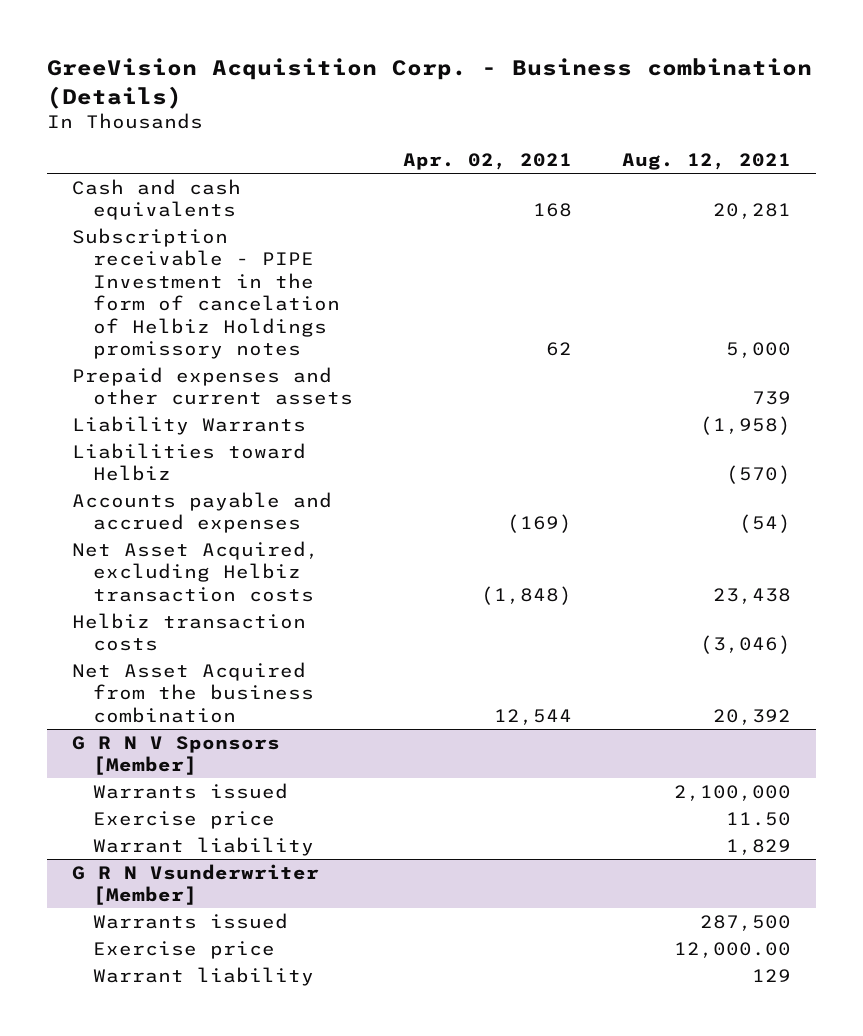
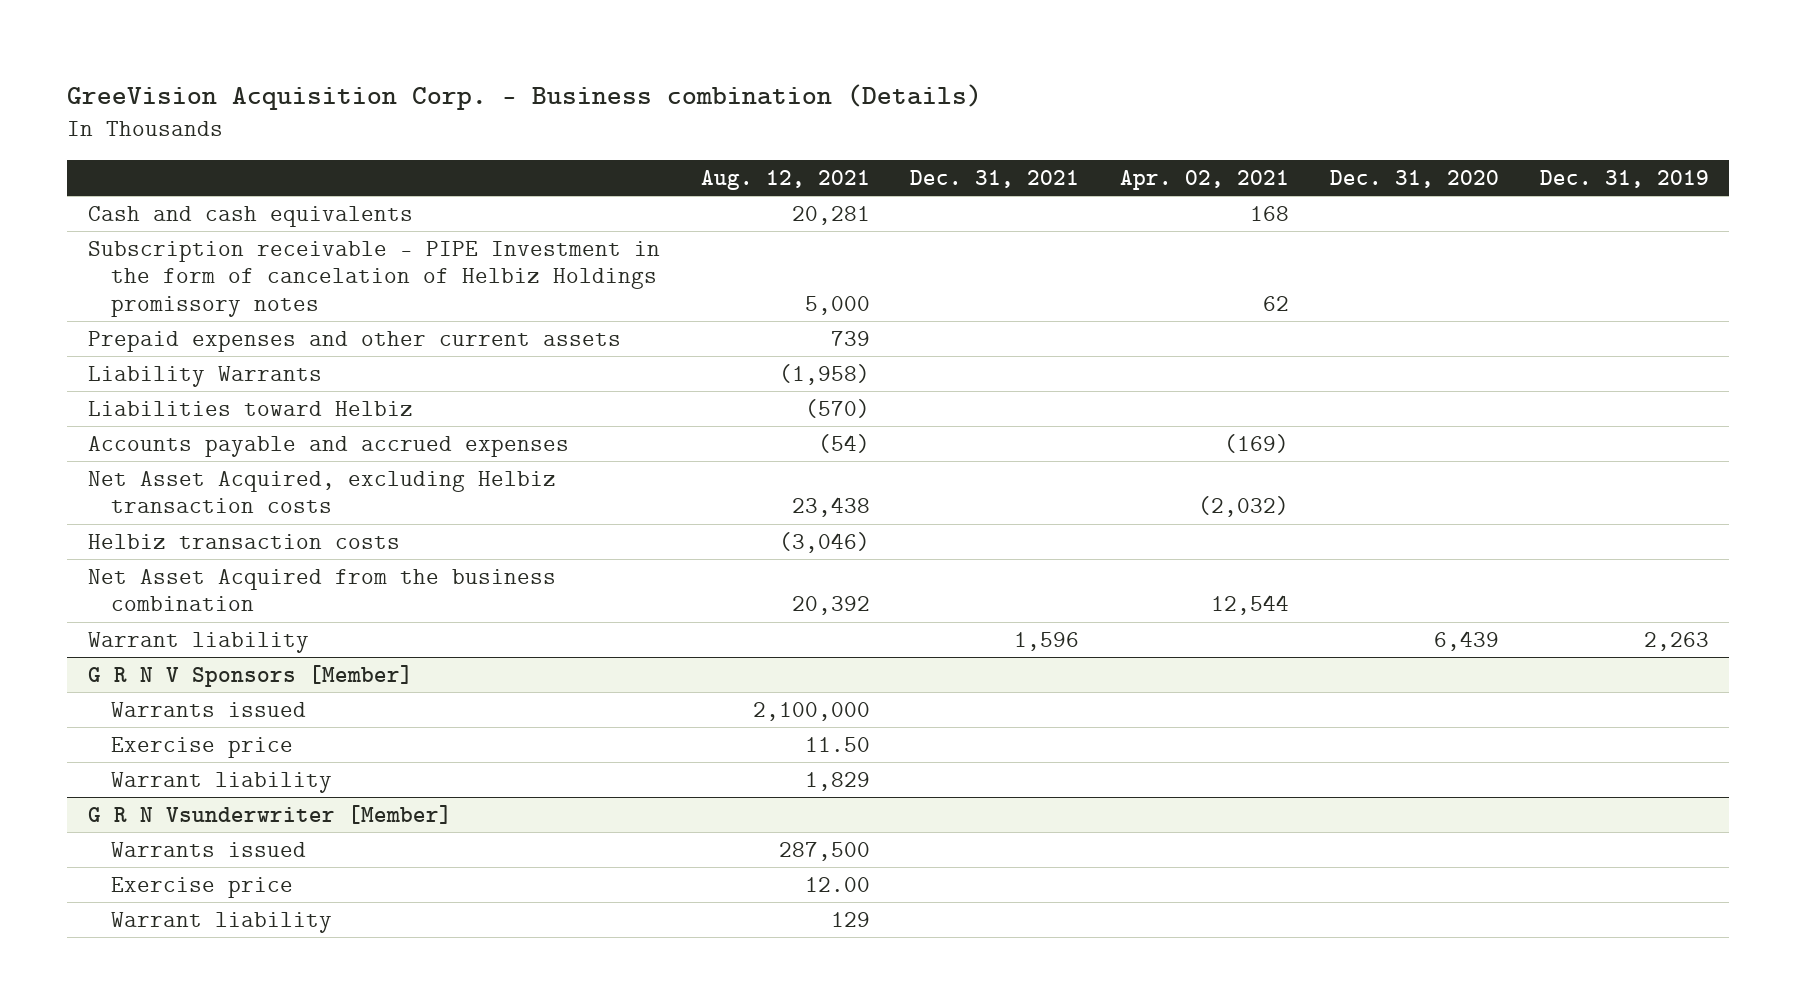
none -> [910,169,1080,188] Dec. 31, 2021
none -> [1330,169,1500,188] Dec. 31, 2020
none -> [1539,169,1709,188] Dec. 31, 2019
[480,585,572,605] (1,848) -> [1198,496,1290,518] (2,032)
none -> [87,631,309,653] Warrant liability
[673,941,791,958] 12,000.00 -> [804,876,870,892] 12.00

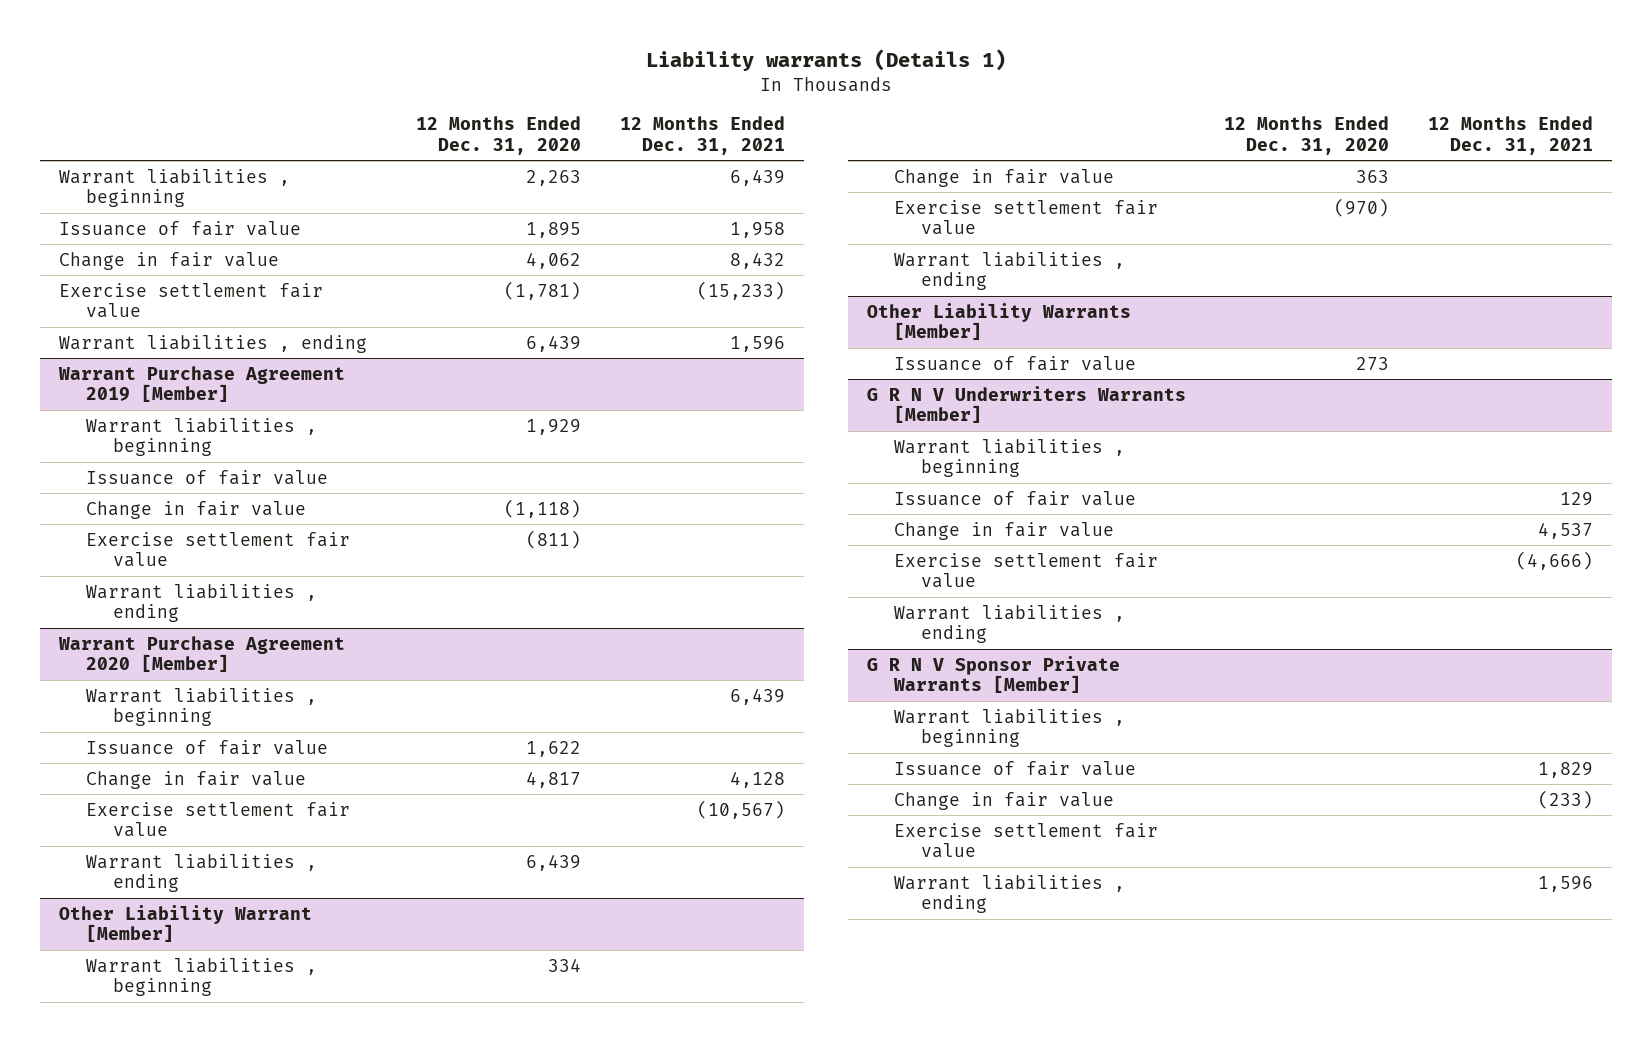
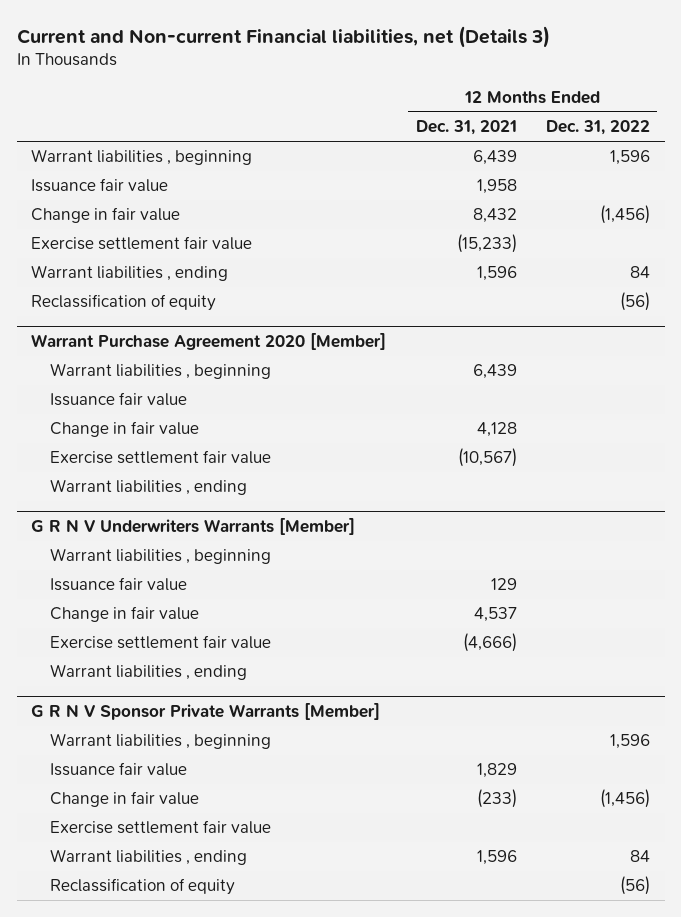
[645,49,1006,72] Liability warrants (Details 1) -> [16,25,550,48] Current and Non-current Financial liabilities, net (Details 3)
[416,116,582,155] 12 Months Ended Dec. 31, 2020 -> none
none -> [546,120,651,136] Dec. 31, 2022
[59,220,302,236] Issuance of fair value -> [31,178,169,193] Issuance fair value
[58,365,346,403] Warrant Purchase Agreement 2019 [Member] -> none
[85,417,317,457] Warrant liabilities , beginning -> none
[85,469,328,485] Issuance of fair value -> none
[85,500,306,519] Change in fair value -> none
[85,531,350,568] Exercise settlement fair value -> none
[85,583,317,623] Warrant liabilities , ending -> none
none -> [31,294,217,312] Reclassification of equity
[85,739,328,755] Issuance of fair value -> [50,392,188,407] Issuance fair value
[59,904,313,943] Other Liability Warrant [Member] -> none
[85,957,317,997] Warrant liabilities , beginning -> none
[893,168,1114,187] Change in fair value -> none
[893,199,1158,236] Exercise settlement fair value -> none
[893,251,1125,291] Warrant liabilities , ending -> none
[866,302,1131,341] Other Liability Warrants [Member] -> none
[893,355,1136,371] Issuance of fair value -> none
[893,490,1136,506] Issuance of fair value -> [50,577,188,592] Issuance fair value
[893,760,1136,776] Issuance of fair value -> [50,762,188,777] Issuance fair value
none -> [50,878,236,896] Reclassification of equity

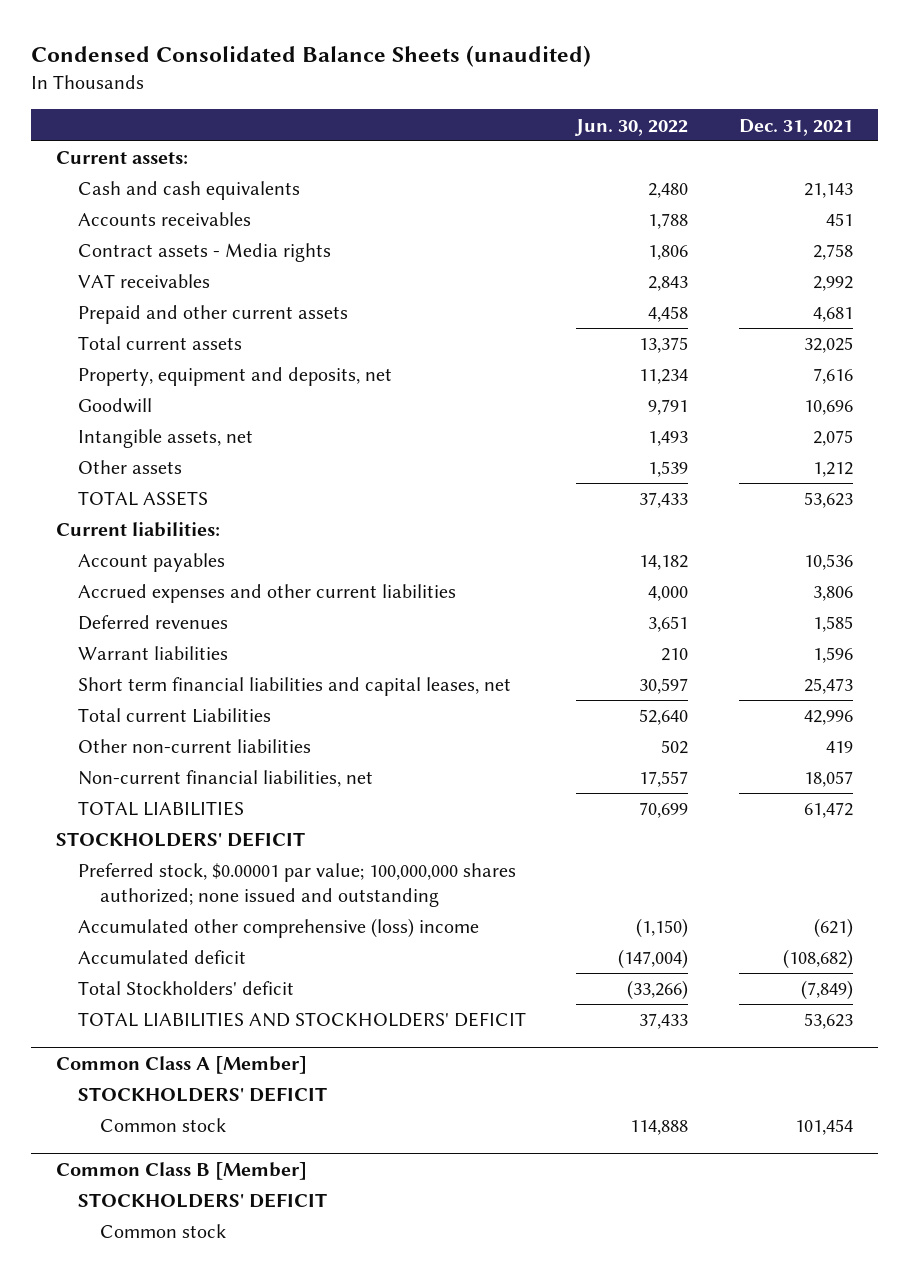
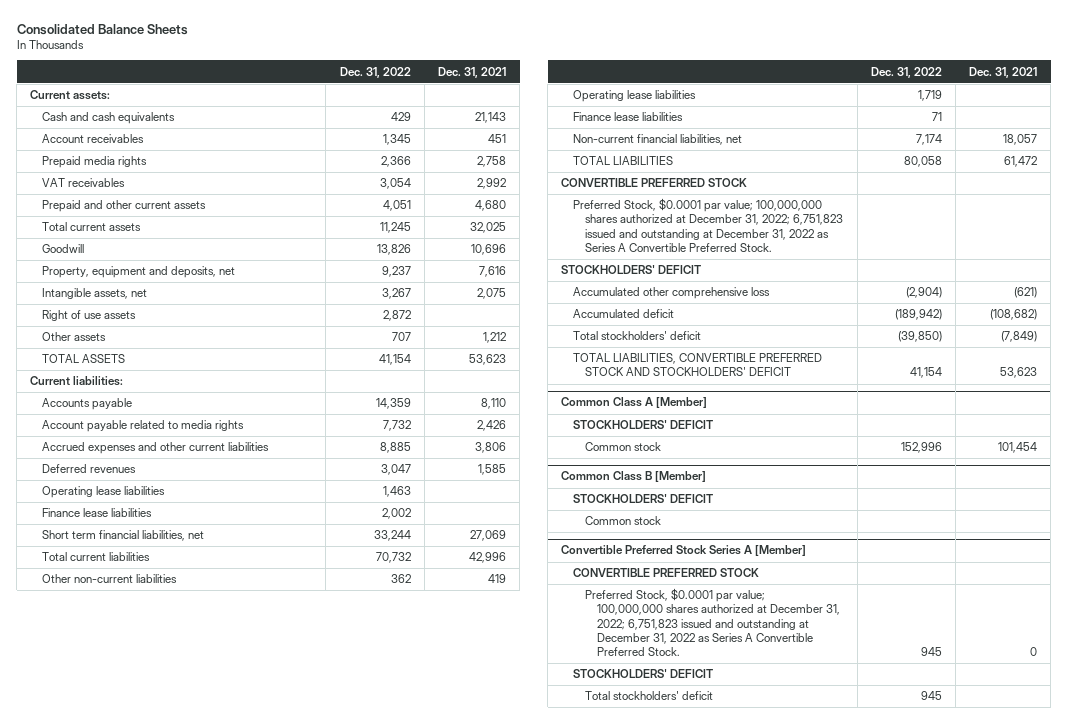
[31,45,592,68] Condensed Consolidated Balance Sheets (unaudited) -> [16,23,188,35] Consolidated Balance Sheets
[574,118,689,136] Jun. 30, 2022 -> none
none -> [339,66,411,78] Dec. 31, 2022
[78,212,252,227] Accounts receivables -> [42,134,145,144] Account receivables
[78,243,332,263] Contract assets - Media rights -> [42,156,148,169] Prepaid media rights
[812,307,853,323] 4,681 -> [474,200,506,212] 4,680
[78,367,393,387] Property, equipment and deposits, net -> [42,266,236,279] Property, equipment and deposits, net
none -> [42,310,137,322] Right of use assets
[78,553,226,573] Account payables -> [42,398,133,411] Accounts payable
[803,554,853,571] 10,536 -> [480,398,506,410] 8,110
none -> [42,420,245,433] Account payable related to media rights
[78,646,229,661] Warrant liabilities -> none
none -> [42,486,166,499] Operating lease liabilities
none -> [42,508,153,518] Finance lease liabilities
[78,677,512,697] Short term financial liabilities and capital leases, net -> [42,530,205,542] Short term financial liabilities, net
[803,678,853,695] 25,473 -> [469,530,506,542] 27,069
[78,708,272,724] Total current Liabilities -> [42,552,151,562] Total current liabilities
none -> [573,90,697,103] Operating lease liabilities
none -> [573,112,684,122] Finance lease liabilities
none -> [561,178,748,188] CONVERTIBLE PREFERRED STOCK
none -> [573,198,844,252] Preferred Stock, $0.0001 par value; 100,000,000 shares authorized at December 31, 2022; 6,751,823 issued and outstanding at December 31, 2022 as Series A Convertible Preferred Stock.
[78,863,517,907] Preferred stock, $0.00001 par value; 100,000,000 shares authorized; none issued and outstanding -> none
[78,918,480,939] Accumulated other comprehensive (loss) income -> [573,287,771,300] Accumulated other comprehensive loss
[78,981,295,996] Total Stockholders' deficit -> [573,331,702,341] Total stockholders' deficit
[78,1012,527,1028] TOTAL LIABILITIES AND STOCKHOLDERS' DEFICIT -> [573,353,823,377] TOTAL LIABILITIES, CONVERTIBLE PREFERRED STOCK AND STOCKHOLDERS' DEFICIT
none -> [561,545,807,557] Convertible Preferred Stock Series A [Member]
none -> [573,568,760,578] CONVERTIBLE PREFERRED STOCK
none -> [585,588,841,656] Preferred Stock, $0.0001 par value; 100,000,000 shares authorized at December 31, 2022; 6,751,823 issued and outstanding at December 31, 2022 as Series A Convertible Preferred Stock.
none -> [573,669,714,679] STOCKHOLDERS' DEFICIT
none -> [585,691,714,701] Total stockholders' deficit

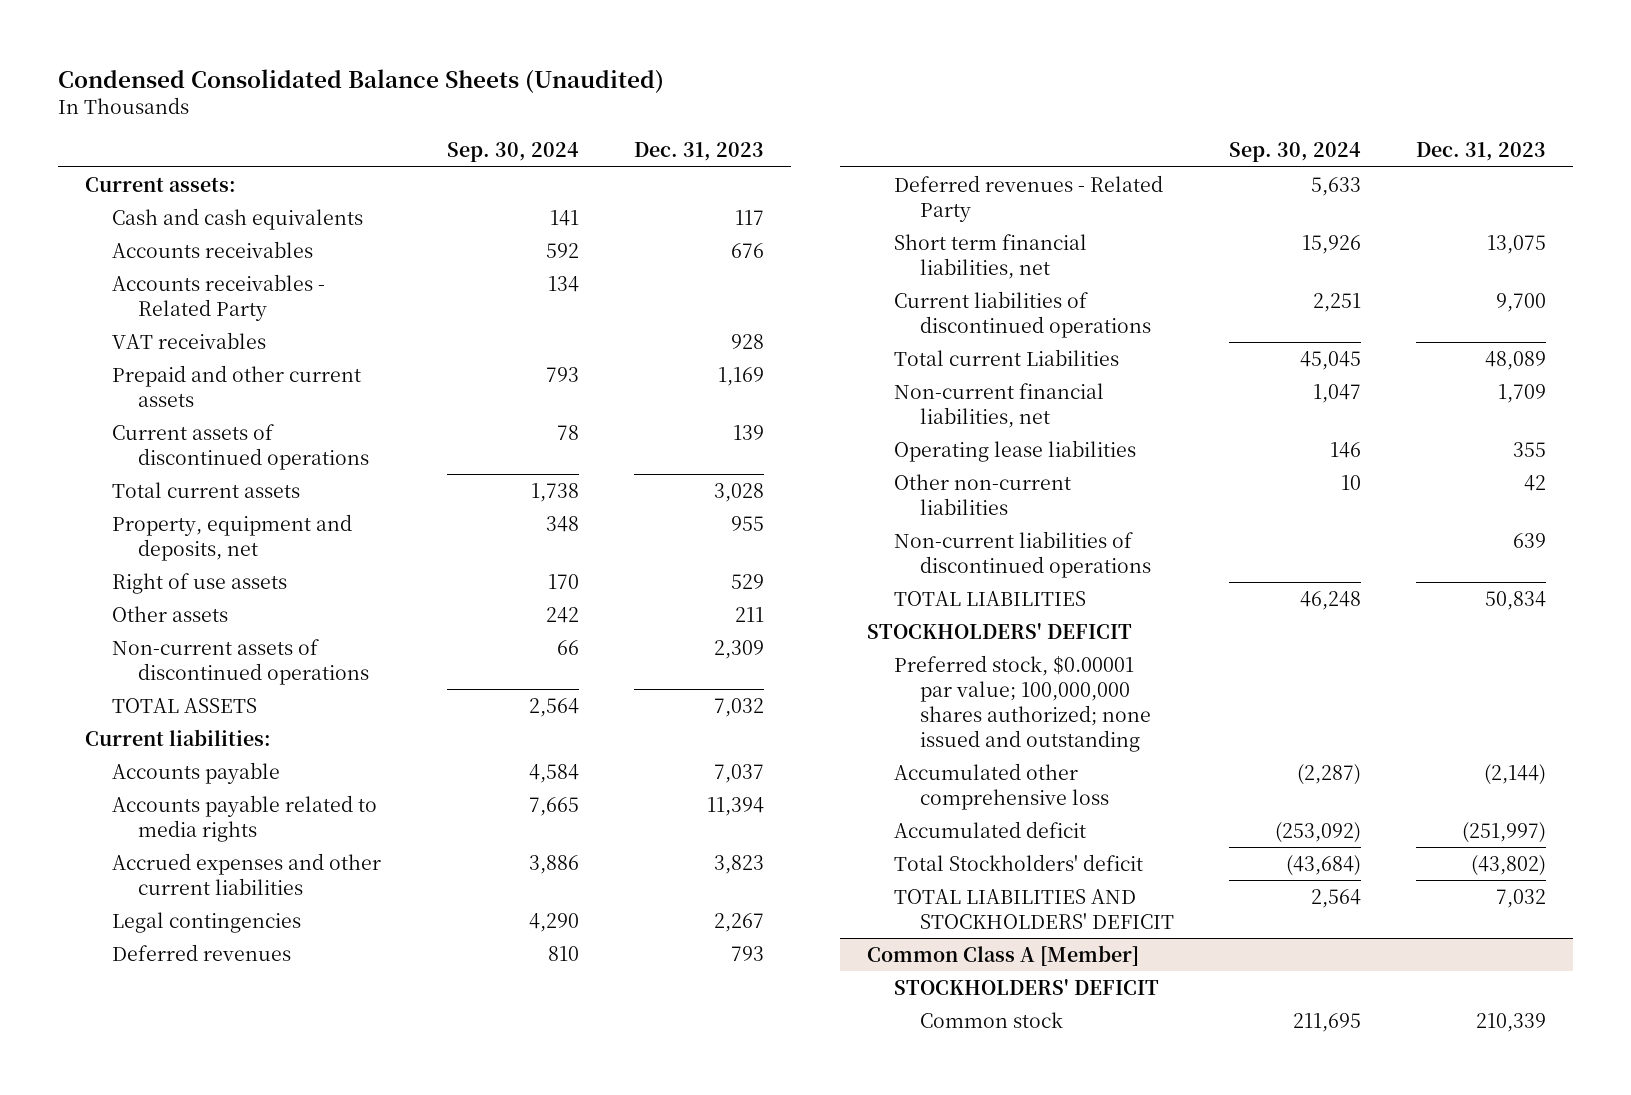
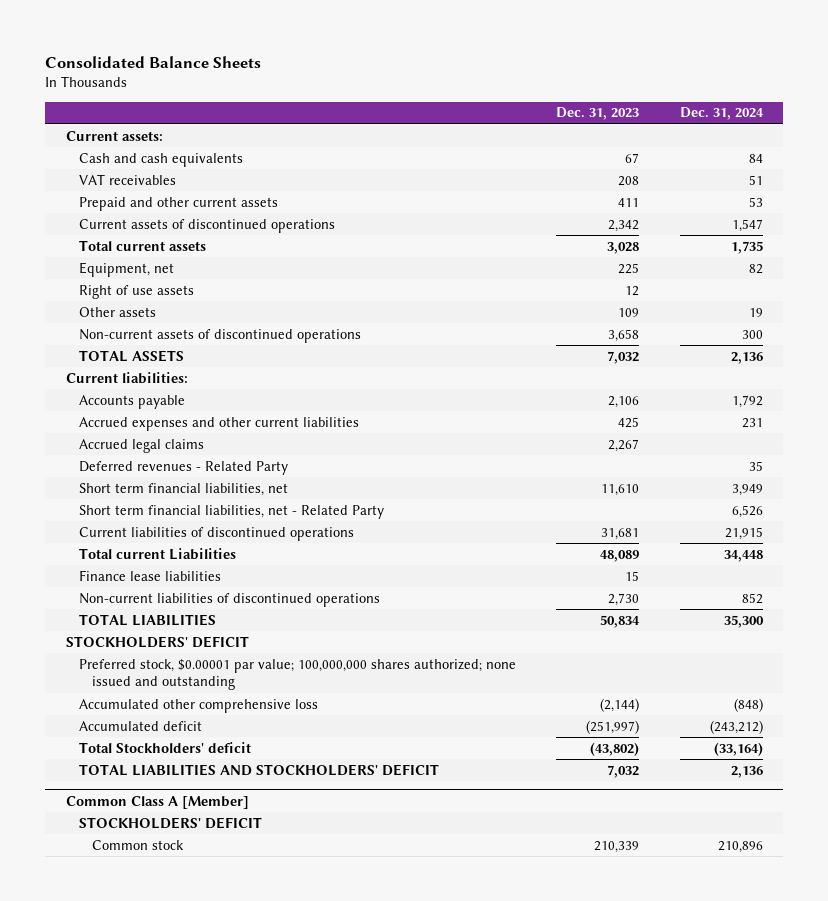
[57,68,664,93] Condensed Consolidated Balance Sheets (Unaudited) -> [45,55,262,68] Consolidated Balance Sheets
[447,142,580,163] Sep. 30, 2024 -> none
none -> [679,107,764,121] Dec. 31, 2024
[111,240,313,258] Accounts receivables -> none
[111,273,325,321] Accounts receivables - Related Party -> none
[734,209,764,225] 117 -> [625,152,640,163] 67
[730,333,764,349] 928 -> [618,175,640,186] 208
[717,366,764,386] 1,169 -> [618,197,640,207] 411
[732,424,764,440] 139 -> [608,219,640,232] 2,342
[111,513,352,561] Property, equipment and deposits, net -> [78,261,174,277] Equipment, net
[730,515,764,531] 955 -> [618,262,640,274] 225
[730,573,764,589] 529 -> [625,285,640,296] 12
[734,606,764,622] 211 -> [618,307,640,317] 109
[713,639,764,659] 2,309 -> [608,328,640,342] 3,658
[111,794,377,842] Accounts payable related to media rights -> none
[111,943,291,961] Deferred revenues -> none
[713,763,764,783] 7,037 -> [608,395,640,408] 2,106
[713,854,764,874] 3,823 -> [618,416,640,428] 425
[111,911,301,933] Legal contingencies -> [78,438,204,453] Accrued legal claims
[1487,234,1547,254] 13,075 -> [601,483,640,496] 11,610
none -> [78,504,384,519] Short term financial liabilities, net - Related Party
[1496,292,1547,312] 9,700 -> [601,527,640,540] 31,681
[893,382,1104,428] Non-current financial liabilities, net -> none
[893,473,1071,515] Other non-current liabilities -> none
[893,439,1136,462] Operating lease liabilities -> [78,569,221,581] Finance lease liabilities
[1513,441,1547,457] 355 -> [625,570,640,581] 15
[1513,532,1547,548] 639 -> [608,592,640,606] 2,730

